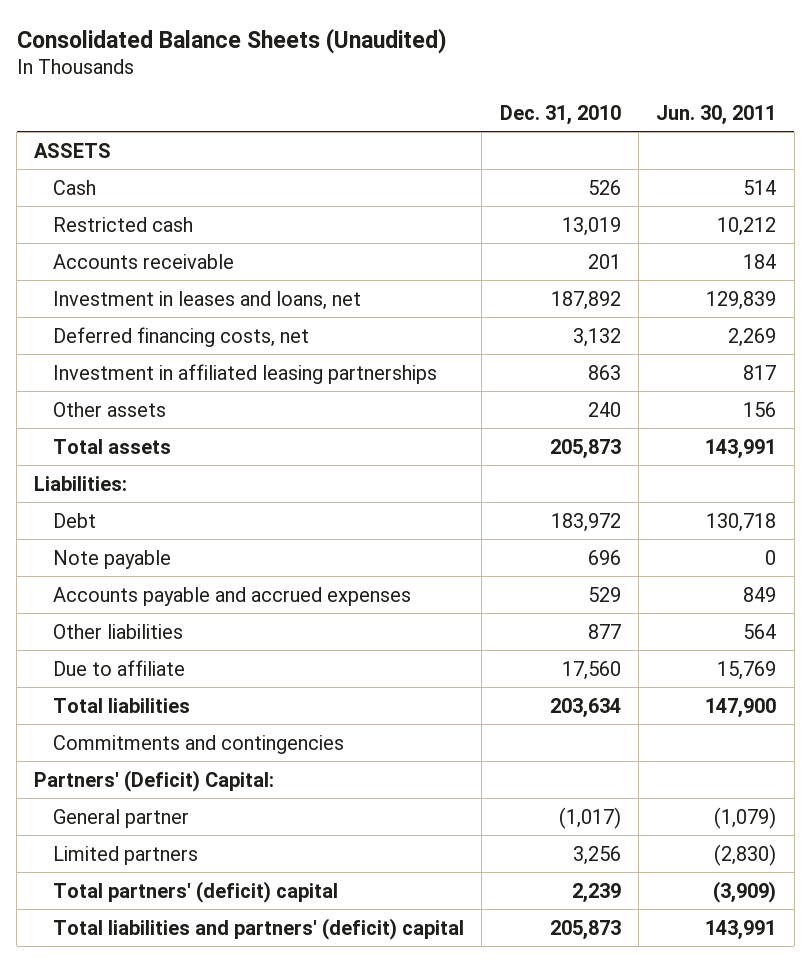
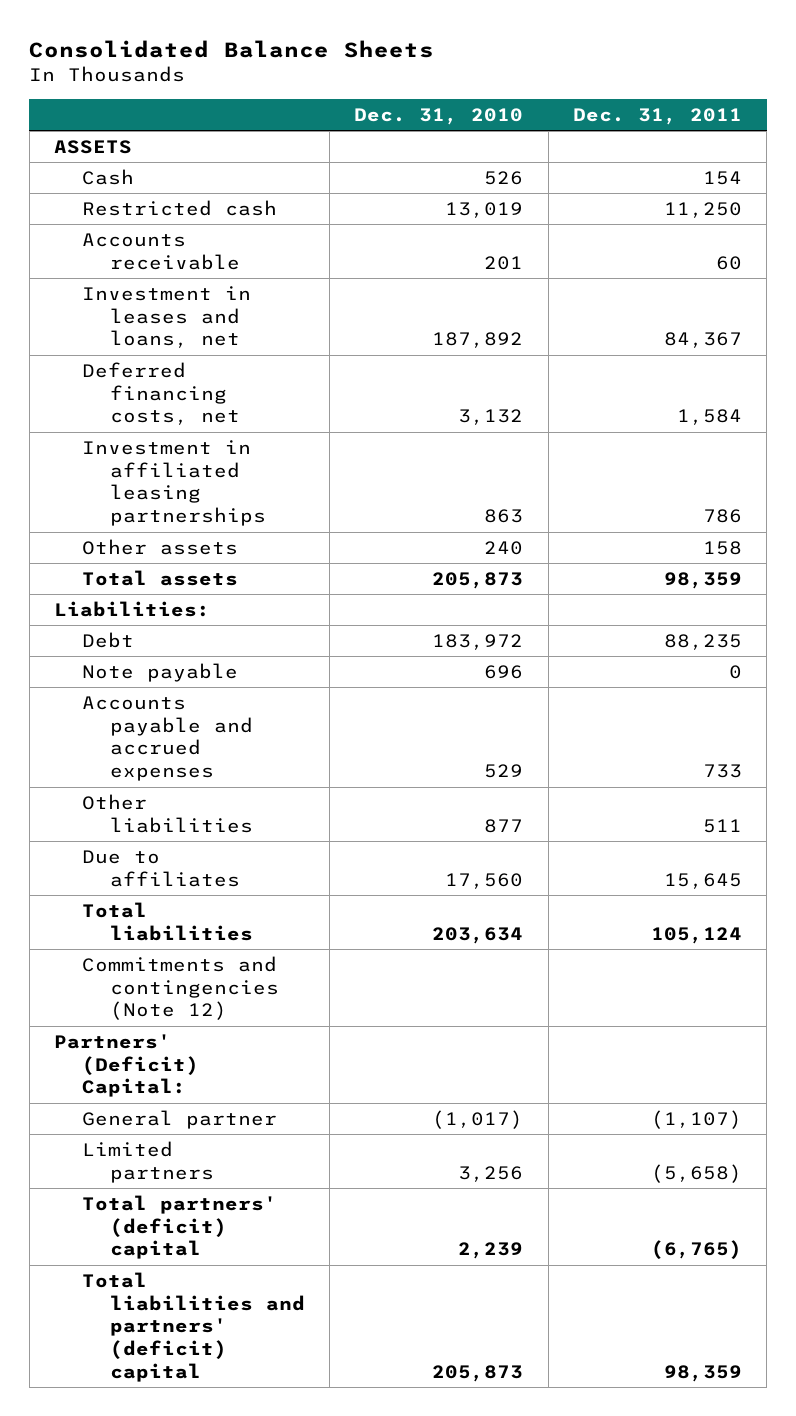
[16,27,447,54] Consolidated Balance Sheets (Unaudited) -> [29,40,435,59] Consolidated Balance Sheets
[656,104,777,125] Jun. 30, 2011 -> none
none -> [573,108,743,126] Dec. 31, 2011
[52,659,185,676] Due to affiliate -> [82,849,240,887] Due to affiliates
[52,734,344,754] Commitments and contingencies -> [82,955,279,1021] Commitments and contingencies (Note 12)

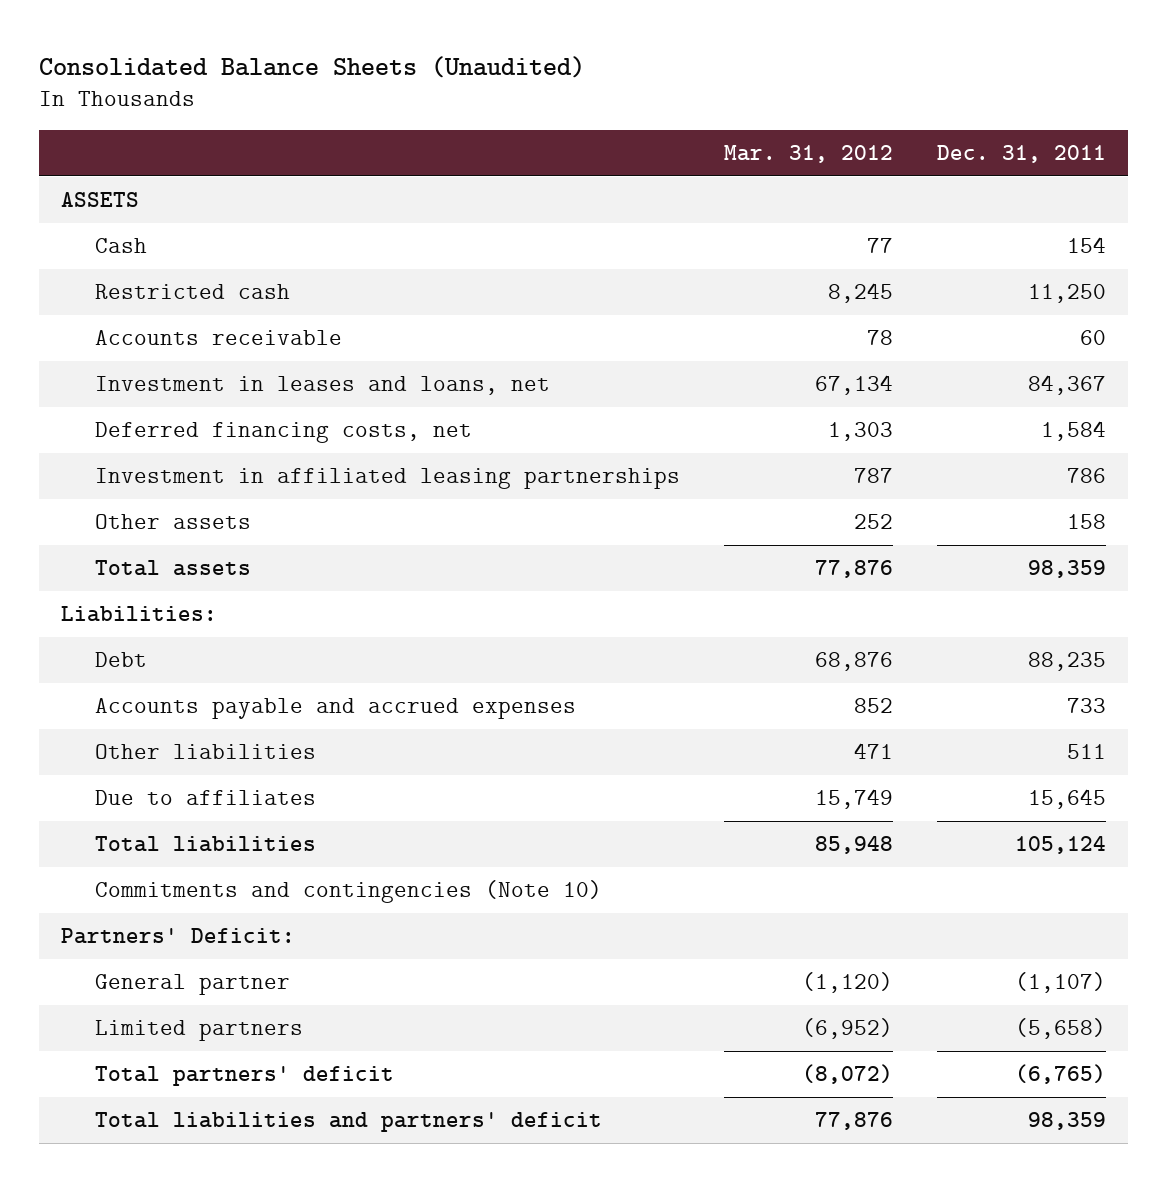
[29,40,435,59] Consolidated Balance Sheets -> [38,56,585,79] Consolidated Balance Sheets (Unaudited)
[354,108,524,126] Dec. 31, 2010 -> none
none -> [723,144,893,163] Mar. 31, 2012
[82,662,239,682] Note payable -> none
[82,955,279,1021] Commitments and contingencies (Note 12) -> [94,879,602,903] Commitments and contingencies (Note 10)
[54,1033,200,1098] Partners' (Deficit) Capital: -> [60,927,295,944] Partners' Deficit:
[82,1194,278,1260] Total partners' (deficit) capital -> [94,1065,394,1086] Total partners' deficit
[82,1271,305,1382] Total liabilities and partners' (deficit) capital -> [94,1111,602,1132] Total liabilities and partners' deficit

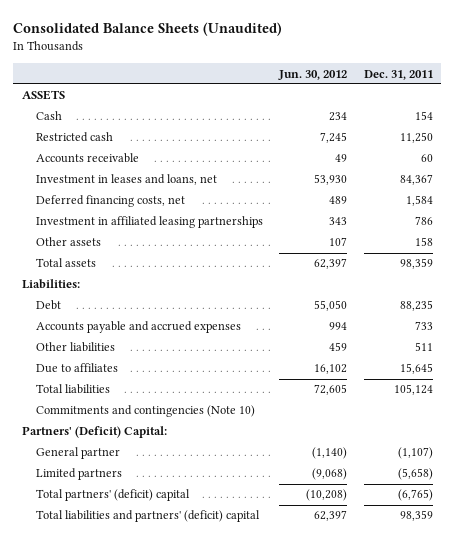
[723,144,893,163] Mar. 31, 2012 -> none
none -> [278,69,348,80] Jun. 30, 2012
[60,927,295,944] Partners' Deficit: -> [21,426,167,439] Partners' (Deficit) Capital:
[94,1065,394,1086] Total partners' deficit -> [35,489,190,502] Total partners' (deficit) capital
[94,1111,602,1132] Total liabilities and partners' deficit -> [35,510,260,523] Total liabilities and partners' (deficit) capital

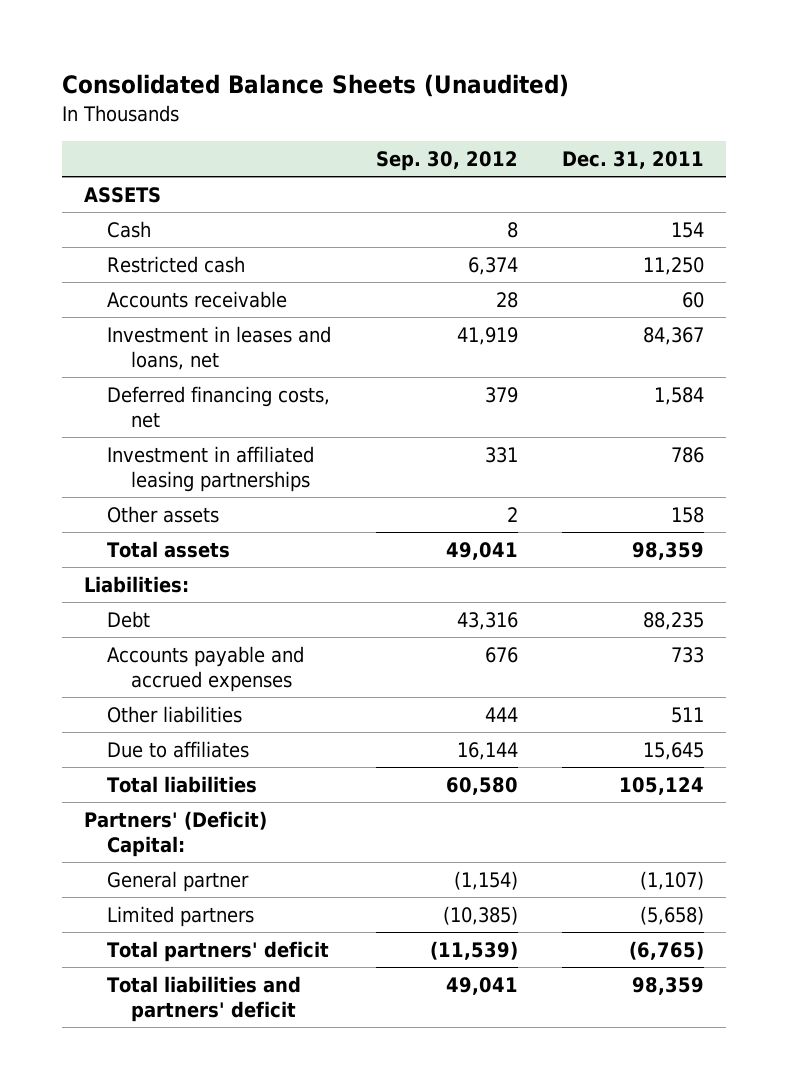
[278,69,348,80] Jun. 30, 2012 -> none
none -> [375,150,518,171] Sep. 30, 2012
[35,405,255,418] Commitments and contingencies (Note 10) -> none
[35,489,190,502] Total partners' (deficit) capital -> [107,941,330,963] Total partners' deficit
[35,510,260,523] Total liabilities and partners' (deficit) capital -> [107,976,302,1022] Total liabilities and partners' deficit

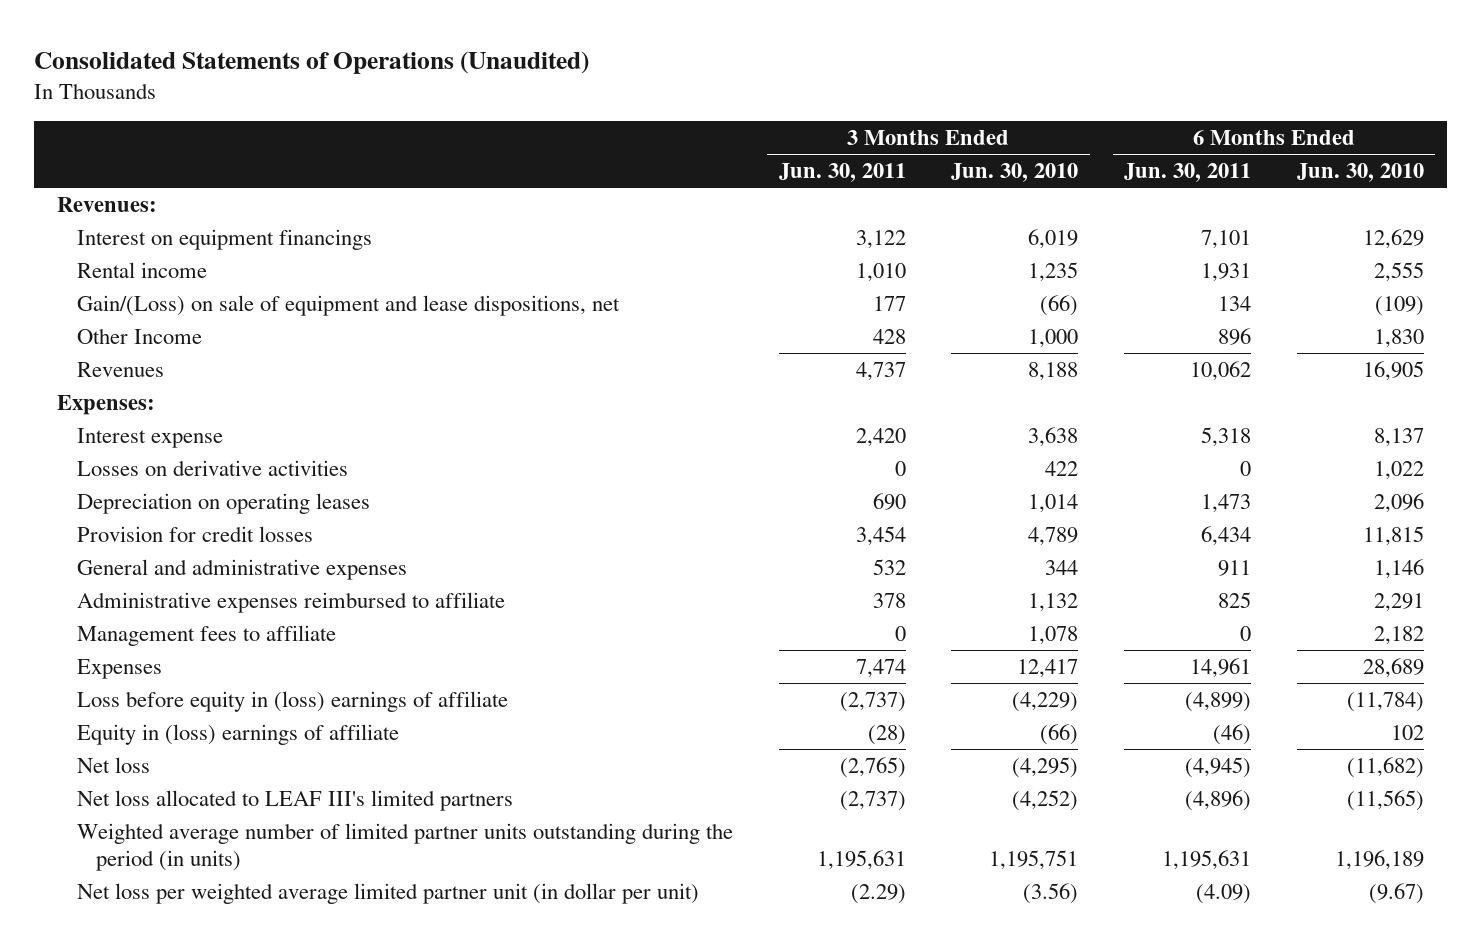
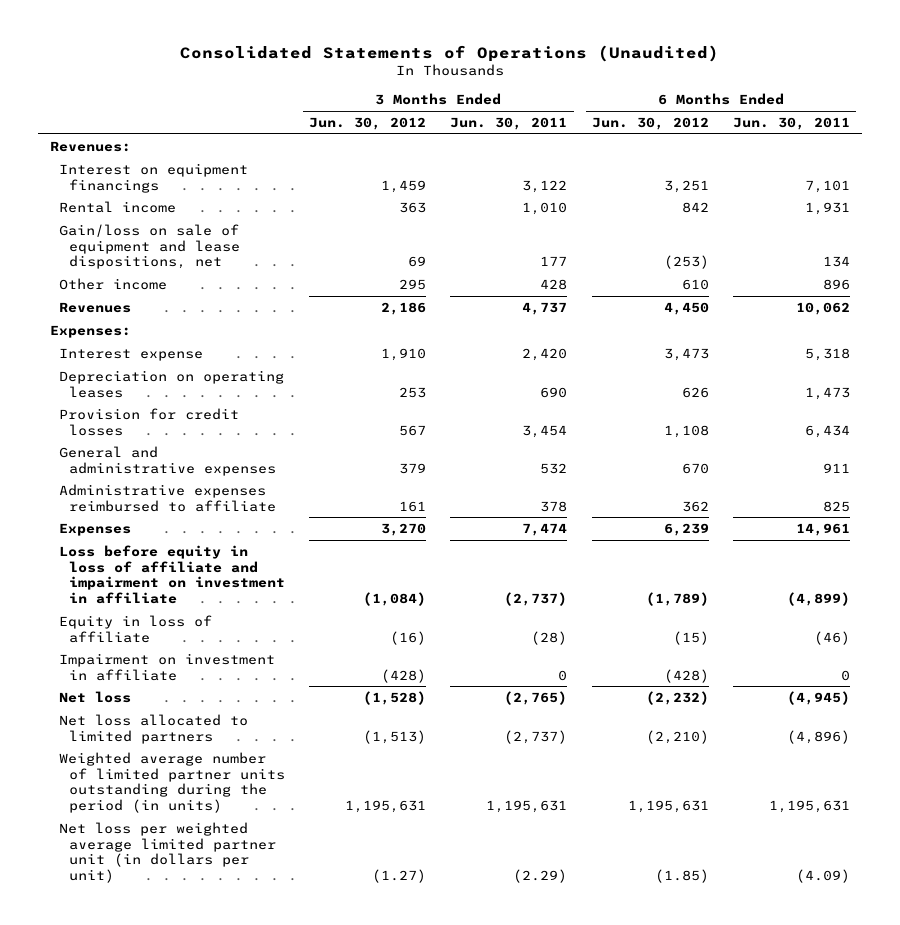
[951,163,1079,183] Jun. 30, 2010 -> none
[1296,163,1424,183] Jun. 30, 2010 -> none
none -> [308,117,426,131] Jun. 30, 2012
none -> [591,117,709,131] Jun. 30, 2012
[76,294,620,316] Gain/(Loss) on sale of equipment and lease dispositions, net -> [59,223,240,270] Gain/loss on sale of equipment and lease dispositions, net
[76,327,202,344] Other Income -> [59,277,168,290] Other income
[76,459,348,476] Losses on derivative activities -> none
[76,624,336,646] Management fees to affiliate -> none
[76,690,508,712] Loss before equity in (loss) earnings of affiliate -> [59,544,285,604] Loss before equity in loss of affiliate and impairment on investment in affiliate
[76,723,399,745] Equity in (loss) earnings of affiliate -> [59,614,213,643] Equity in loss of affiliate
none -> [59,652,276,681] Impairment on investment in affiliate
[76,789,513,811] Net loss allocated to LEAF III's limited partners -> [59,713,249,744] Net loss allocated to limited partners
[76,882,699,904] Net loss per weighted average limited partner unit (in dollar per unit) -> [59,821,276,883] Net loss per weighted average limited partner unit (in dollars per unit)

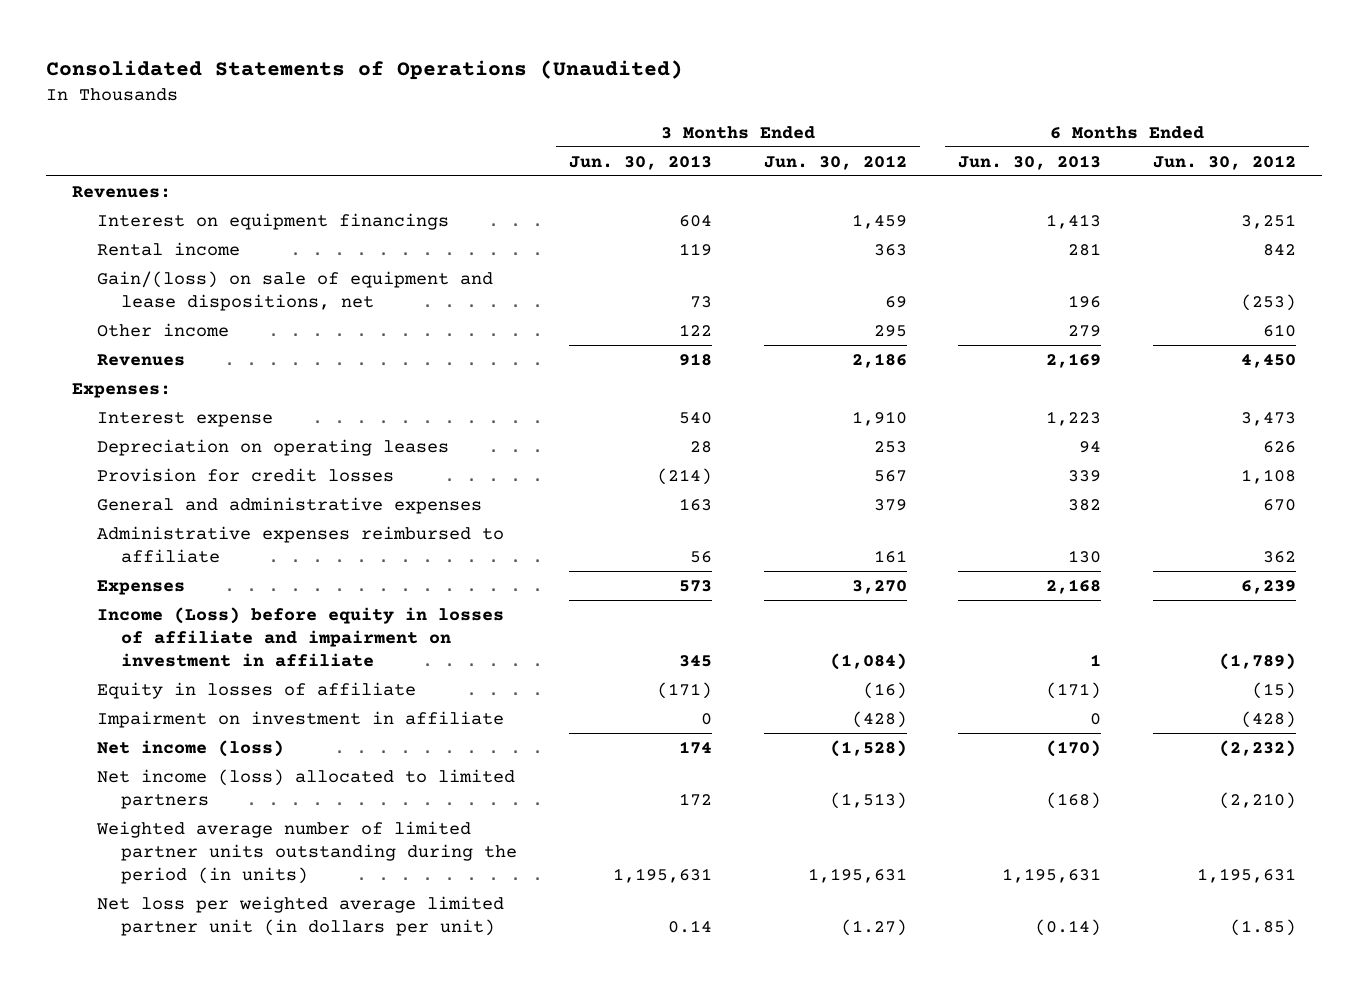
[450,117,568,131] Jun. 30, 2011 -> none
[733,117,851,131] Jun. 30, 2011 -> none
none -> [569,154,713,170] Jun. 30, 2013
none -> [958,154,1102,170] Jun. 30, 2013
[59,223,240,270] Gain/loss on sale of equipment and lease dispositions, net -> [96,270,493,311] Gain/(loss) on sale of equipment and lease dispositions, net
[59,544,285,604] Loss before equity in loss of affiliate and impairment on investment in affiliate -> [96,606,504,667] Income (Loss) before equity in losses of affiliate and impairment on investment in affiliate
[59,614,213,643] Equity in loss of affiliate -> [96,681,416,699] Equity in losses of affiliate
[59,690,132,703] Net loss -> [96,739,284,757] Net income (loss)
[59,713,249,744] Net loss allocated to limited partners -> [96,768,515,809] Net income (loss) allocated to limited partners

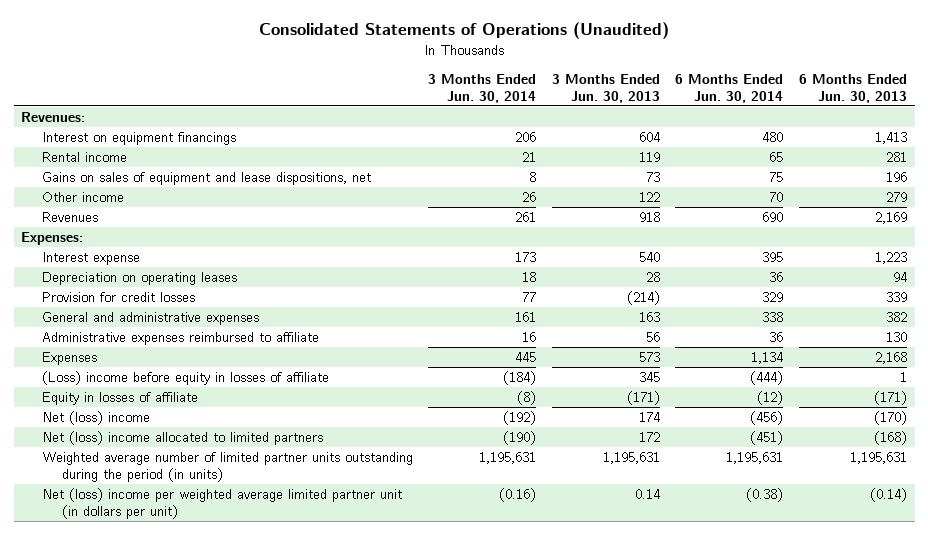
[763,154,907,170] Jun. 30, 2012 -> none
[1153,154,1297,170] Jun. 30, 2012 -> none
none -> [428,73,537,103] 3 Months Ended Jun. 30, 2014
none -> [675,73,784,103] 6 Months Ended Jun. 30, 2014
[96,270,493,311] Gain/(loss) on sale of equipment and lease dispositions, net -> [41,172,371,186] Gains on sales of equipment and lease dispositions, net
[96,606,504,667] Income (Loss) before equity in losses of affiliate and impairment on investment in affiliate -> [41,371,329,386] (Loss) income before equity in losses of affiliate
[96,710,504,728] Impairment on investment in affiliate -> none
[96,739,284,757] Net income (loss) -> [41,411,150,426] Net (loss) income
[96,768,515,809] Net income (loss) allocated to limited partners -> [41,431,323,446] Net (loss) income allocated to limited partners
[96,895,504,936] Net loss per weighted average limited partner unit (in dollars per unit) -> [41,488,402,519] Net (loss) income per weighted average limited partner unit (in dollars per unit)

